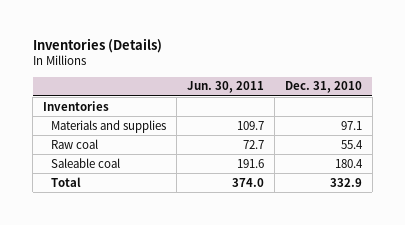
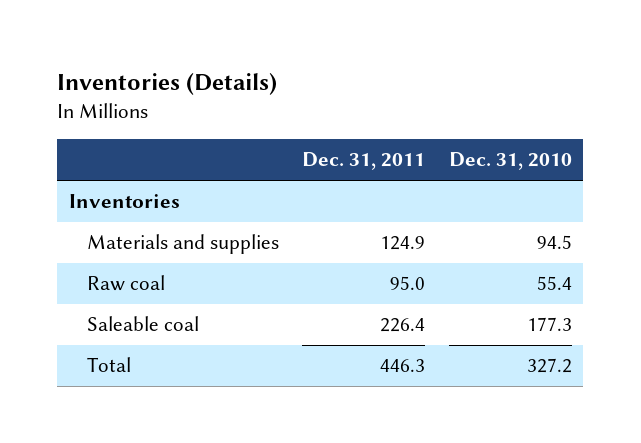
[187,81,265,94] Jun. 30, 2011 -> none
none -> [302,152,426,171] Dec. 31, 2011
[340,120,362,130] 97.1 -> [536,235,572,250] 94.5
[334,158,363,168] 180.4 -> [526,317,572,332] 177.3
[329,177,362,187] 332.9 -> [526,358,572,374] 327.2

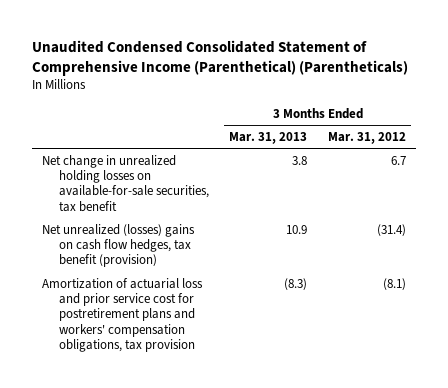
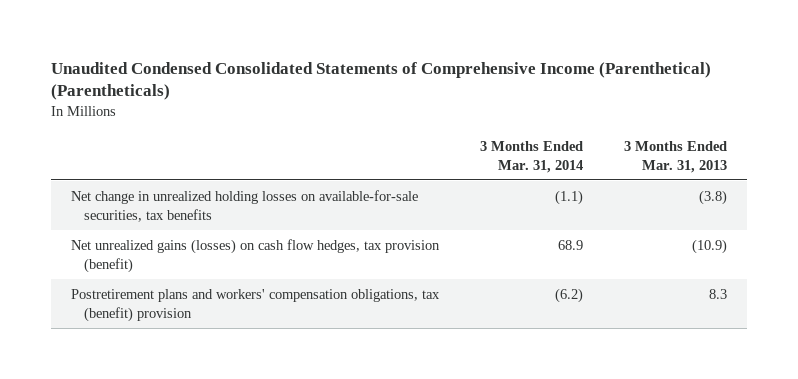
[31,39,408,76] Unaudited Condensed Consolidated Statement of Comprehensive Income (Parenthetical) (Parentheticals) -> [50,61,711,101] Unaudited Condensed Consolidated Statements of Comprehensive Income (Parenthetical) (Parentheticals)
[327,131,406,144] Mar. 31, 2012 -> none
none -> [480,140,584,173] 3 Months Ended Mar. 31, 2014
[42,277,204,353] Amortization of actuarial loss and prior service cost for postretirement plans and workers' compensation obligations, tax provision -> none
[42,154,209,212] Net change in unrealized holding losses on available-for-sale securities, tax benefit -> [71,189,419,222] Net change in unrealized holding losses on available-for-sale securities, tax benefits
[292,155,308,165] 3.8 -> [698,189,727,205] (3.8)
[42,223,196,268] Net unrealized (losses) gains on cash flow hedges, tax benefit (provision) -> [71,238,441,273] Net unrealized gains (losses) on cash flow hedges, tax provision (benefit)
[286,224,308,234] 10.9 -> [691,238,727,254] (10.9)
none -> [71,288,441,322] Postretirement plans and workers' compensation obligations, tax (benefit) provision

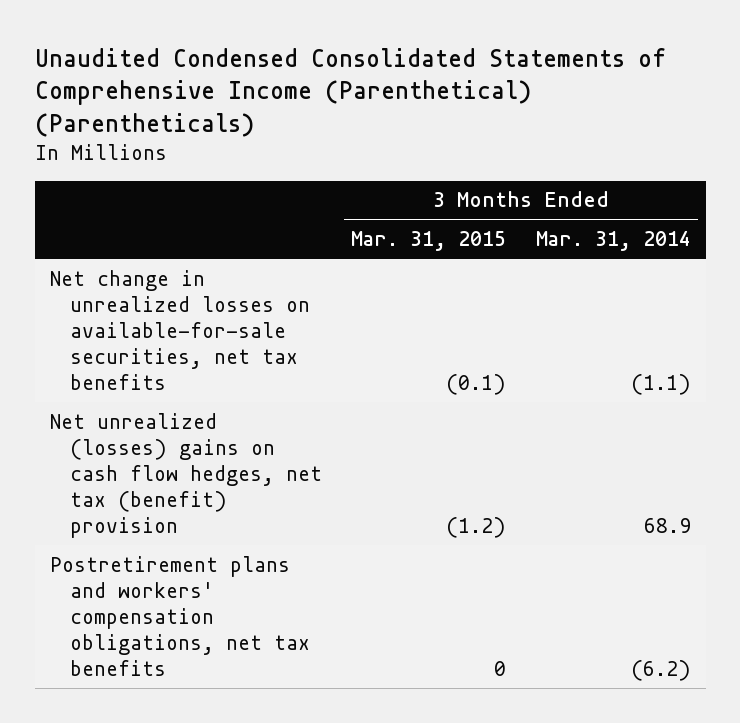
[623,140,727,173] 3 Months Ended Mar. 31, 2013 -> none
none -> [351,231,507,252] Mar. 31, 2015
[71,189,419,222] Net change in unrealized holding losses on available-for-sale securities, tax benefits -> [49,269,310,390] Net change in unrealized losses on available-for-sale securities, net tax benefits
[71,238,441,273] Net unrealized gains (losses) on cash flow hedges, tax provision (benefit) -> [49,412,322,538] Net unrealized (losses) gains on cash flow hedges, net tax (benefit) provision
[71,288,441,322] Postretirement plans and workers' compensation obligations, tax (benefit) provision -> [49,555,310,676] Postretirement plans and workers' compensation obligations, net tax benefits

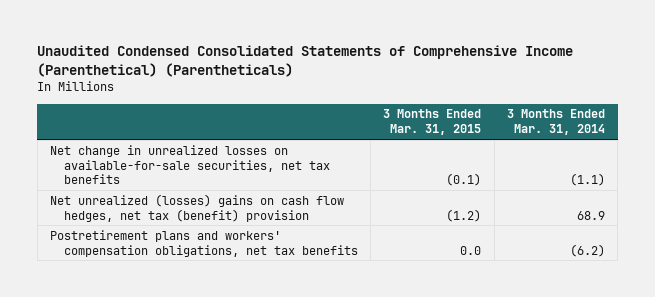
[494,660,507,676] 0 -> [460,245,482,255] 0.0

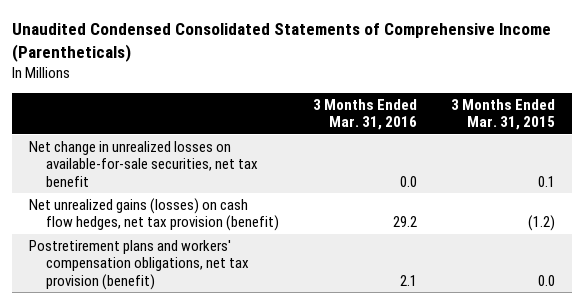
[37,45,574,78] Unaudited Condensed Consolidated Statements of Comprehensive Income (Parenthetical) (Parentheticals) -> [12,23,552,63] Unaudited Condensed Consolidated Statements of Comprehensive Income (Parentheticals)
[506,109,605,136] 3 Months Ended Mar. 31, 2014 -> none
none -> [312,99,417,131] 3 Months Ended Mar. 31, 2016
[50,144,330,185] Net change in unrealized losses on available-for-sale securities, net tax benefits -> [29,141,258,187] Net change in unrealized losses on available-for-sale securities, net tax benefit
[446,173,482,187] (0.1) -> [538,175,556,187] 0.1
[50,193,345,222] Net unrealized (losses) gains on cash flow hedges, net tax (benefit) provision -> [29,198,279,232] Net unrealized gains (losses) on cash flow hedges, net tax provision (benefit)
[50,229,358,257] Postretirement plans and workers' compensation obligations, net tax benefits -> [29,240,249,290] Postretirement plans and workers' compensation obligations, net tax provision (benefit)

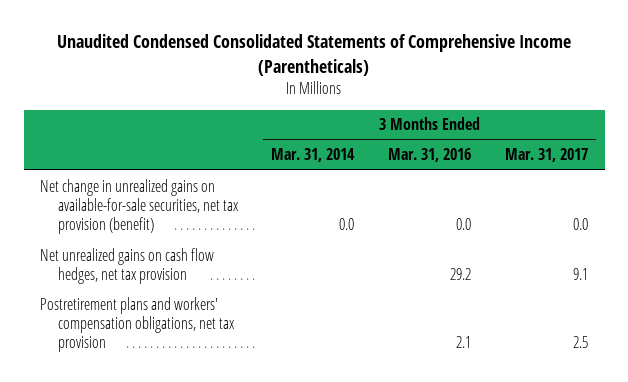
[451,99,556,131] 3 Months Ended Mar. 31, 2015 -> none
none -> [271,148,356,163] Mar. 31, 2014
none -> [504,148,588,163] Mar. 31, 2017
[29,141,258,187] Net change in unrealized losses on available-for-sale securities, net tax benefit -> [40,178,239,235] Net change in unrealized gains on available-for-sale securities, net tax provision (benefit)
[29,198,279,232] Net unrealized gains (losses) on cash flow hedges, net tax provision (benefit) -> [40,247,215,284] Net unrealized gains on cash flow hedges, net tax provision
[29,240,249,290] Postretirement plans and workers' compensation obligations, net tax provision (benefit) -> [40,296,235,353] Postretirement plans and workers' compensation obligations, net tax provision

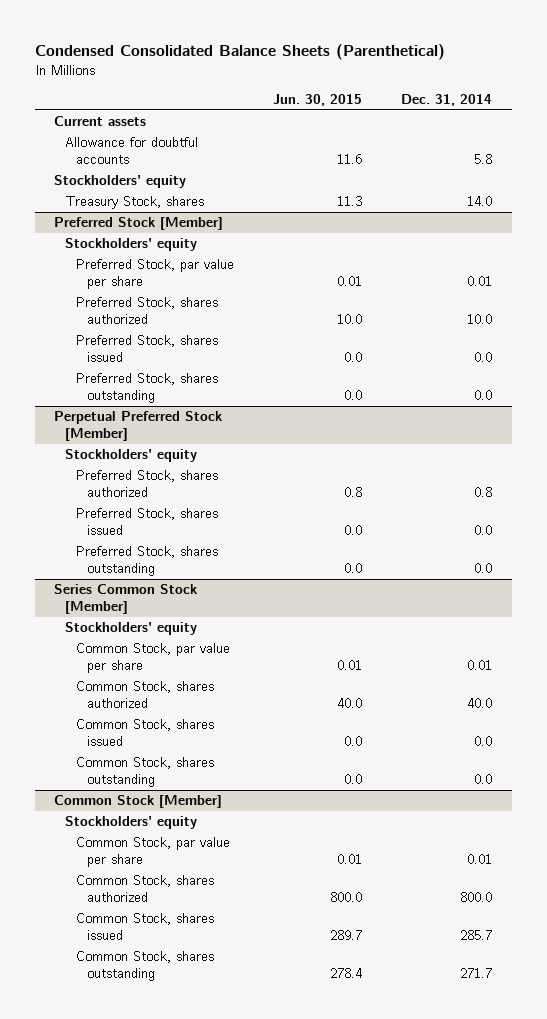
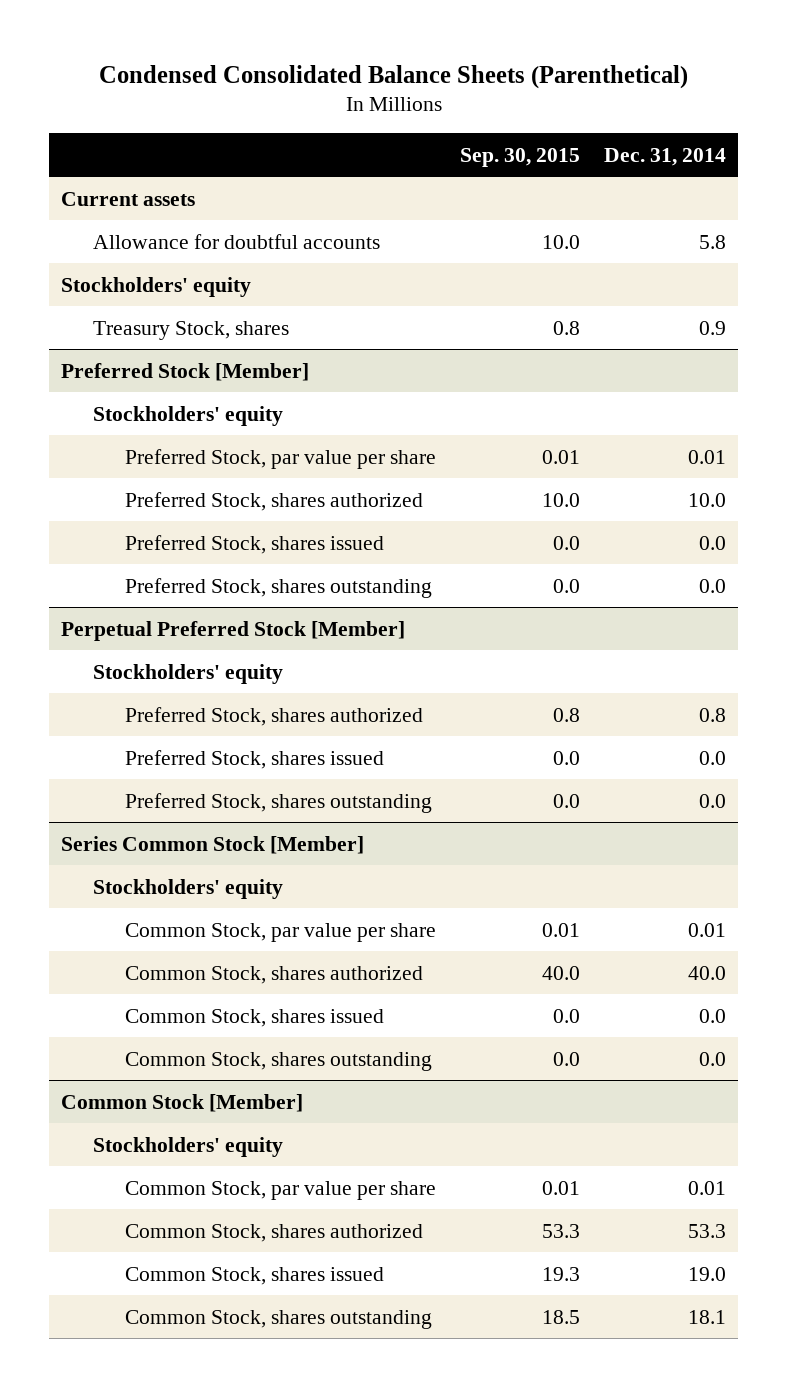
[273,93,363,106] Jun. 30, 2015 -> none
none -> [460,147,581,167] Sep. 30, 2015
[467,196,493,207] 14.0 -> [699,320,727,335] 0.9
[460,892,493,903] 800.0 -> [688,1223,727,1238] 53.3
[460,930,493,941] 285.7 -> [688,1266,727,1281] 19.0
[460,968,493,979] 271.7 -> [688,1309,727,1324] 18.1

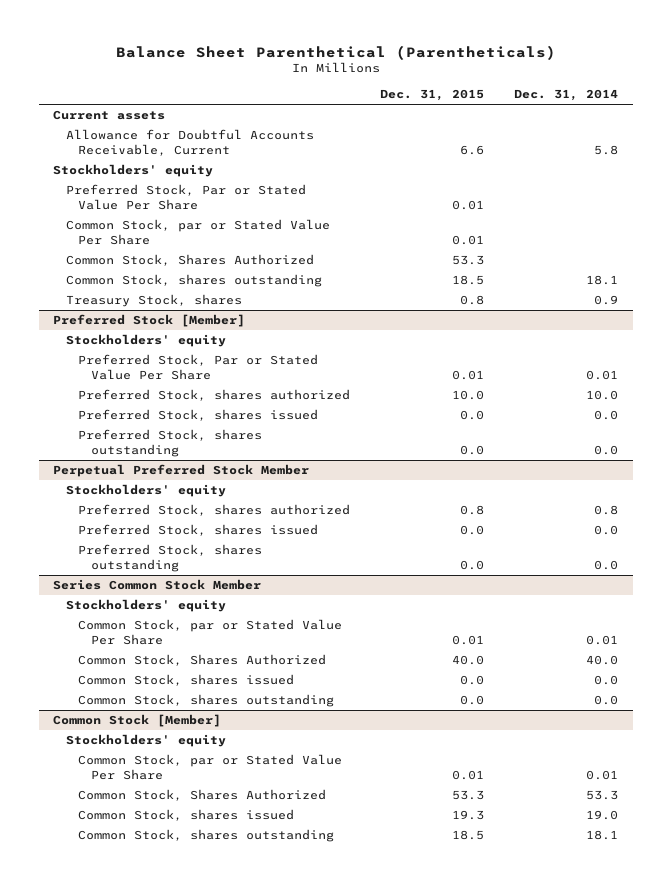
[98,64,688,89] Condensed Consolidated Balance Sheets (Parenthetical) -> [115,44,556,60] Balance Sheet Parenthetical (Parentheticals)
[460,147,581,167] Sep. 30, 2015 -> none
none -> [380,89,485,102] Dec. 31, 2015
[93,233,381,249] Allowance for doubtful accounts -> [65,129,314,157] Allowance for Doubtful Accounts Receivable, Current
none -> [65,184,306,211] Preferred Stock, Par or Stated Value Per Share
none -> [65,219,330,246] Common Stock, par or Stated Value Per Share
none -> [65,254,314,267] Common Stock, Shares Authorized
none -> [65,274,322,288] Common Stock, shares outstanding
[125,448,437,469] Preferred Stock, par value per share -> [78,354,319,381] Preferred Stock, Par or Stated Value Per Share
[61,620,406,641] Perpetual Preferred Stock [Member] -> [53,464,310,478] Perpetual Preferred Stock Member
[61,835,365,854] Series Common Stock [Member] -> [53,579,262,591] Series Common Stock Member
[125,922,437,942] Common Stock, par value per share -> [78,619,343,646] Common Stock, par or Stated Value Per Share
[125,965,424,984] Common Stock, shares authorized -> [78,654,327,667] Common Stock, Shares Authorized
[125,1180,437,1200] Common Stock, par value per share -> [78,754,343,781] Common Stock, par or Stated Value Per Share
[125,1223,424,1242] Common Stock, shares authorized -> [78,789,327,802] Common Stock, Shares Authorized

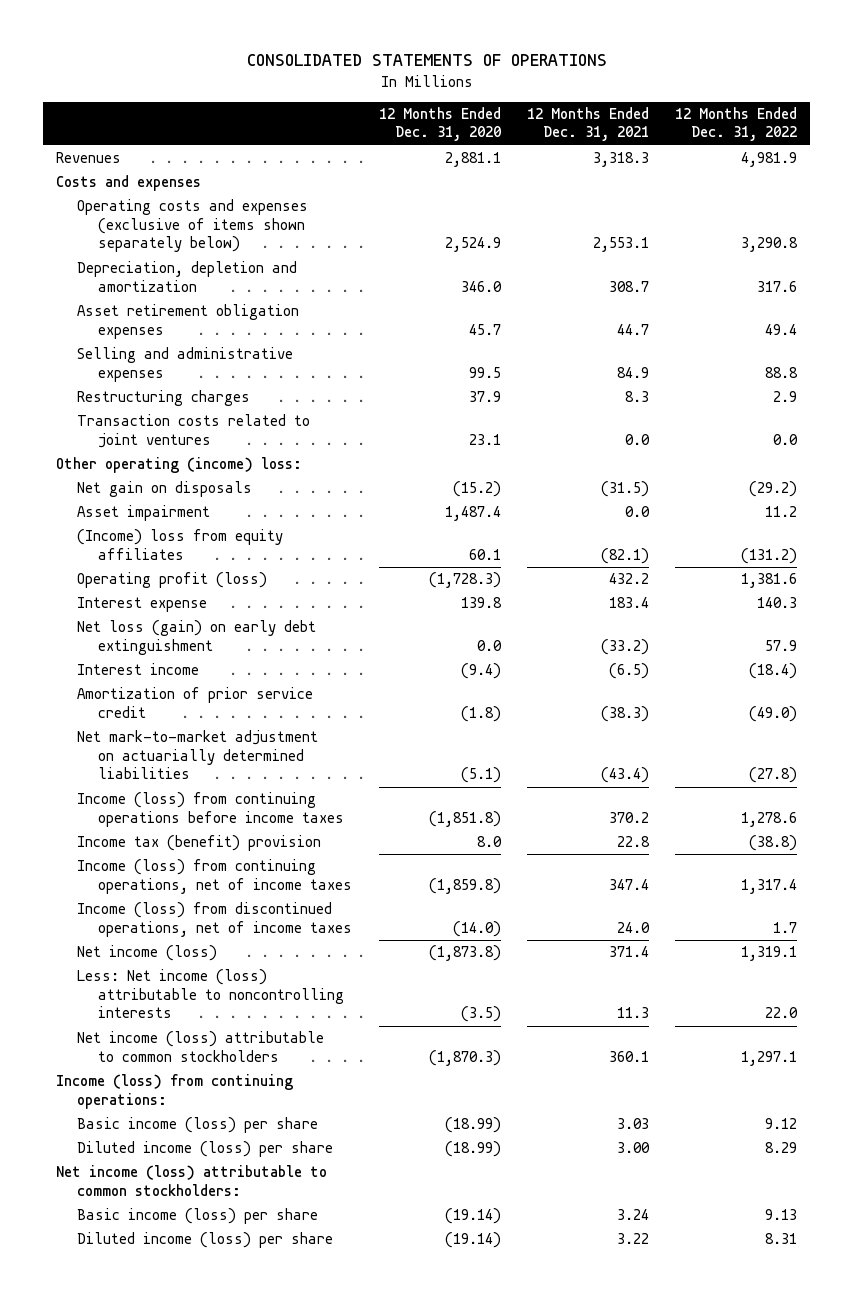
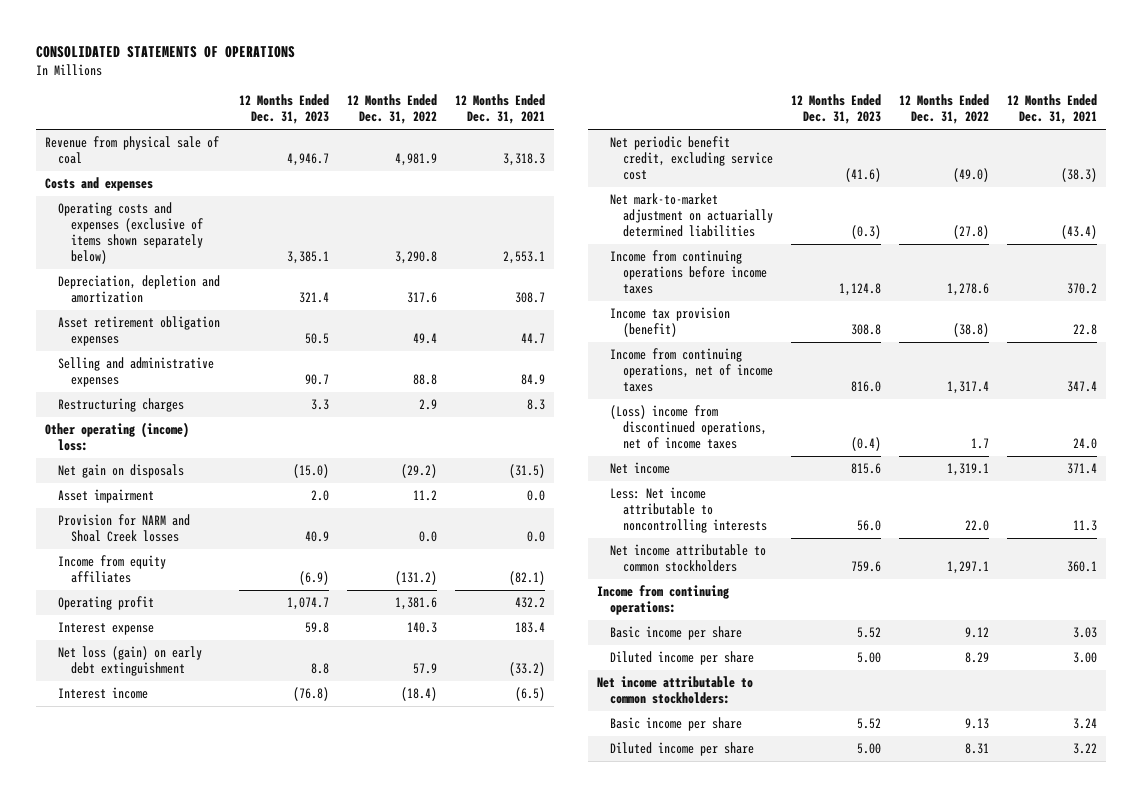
[378,106,501,142] 12 Months Ended Dec. 31, 2020 -> none
none -> [239,94,330,125] 12 Months Ended Dec. 31, 2023
[56,152,122,164] Revenues -> [45,136,220,165] Revenue from physical sale of coal
[77,414,311,448] Transaction costs related to joint ventures -> none
none -> [58,514,191,543] Provision for NARM and Shoal Creek losses
[77,529,284,560] (Income) loss from equity affiliates -> [58,555,167,584] Income from equity affiliates
[77,572,268,589] Operating profit (loss) -> [58,596,155,611] Operating profit
[77,687,314,718] Amortization of prior service credit -> [609,136,773,181] Net periodic benefit credit, excluding service cost
[77,792,345,827] Income (loss) from continuing operations before income taxes -> [609,250,767,295] Income from continuing operations before income taxes
[77,835,322,852] Income tax (benefit) provision -> [609,307,730,338] Income tax provision (benefit)
[77,859,353,894] Income (loss) from continuing operations, net of income taxes -> [609,348,773,393] Income from continuing operations, net of income taxes
[77,902,353,937] Income (loss) from discontinued operations, net of income taxes -> [609,405,767,450] (Loss) income from discontinued operations, net of income taxes
[77,945,218,962] Net income (loss) -> [609,462,670,475] Net income
[77,969,345,1019] Less: Net income (loss) attributable to noncontrolling interests -> [609,487,767,534] Less: Net income attributable to noncontrolling interests
[77,1031,325,1062] Net income (loss) attributable to common stockholders -> [609,544,766,573] Net income attributable to common stockholders
[56,1074,294,1109] Income (loss) from continuing operations: -> [596,585,729,616] Income from continuing operations:
[77,1117,319,1134] Basic income (loss) per share -> [609,626,742,641] Basic income per share
[77,1141,334,1158] Diluted income (loss) per share -> [609,651,754,666] Diluted income per share
[56,1165,328,1196] Net income (loss) attributable to common stockholders: -> [596,676,753,705] Net income attributable to common stockholders:
[77,1208,319,1225] Basic income (loss) per share -> [609,717,742,732] Basic income per share
[77,1232,334,1249] Diluted income (loss) per share -> [609,742,754,757] Diluted income per share

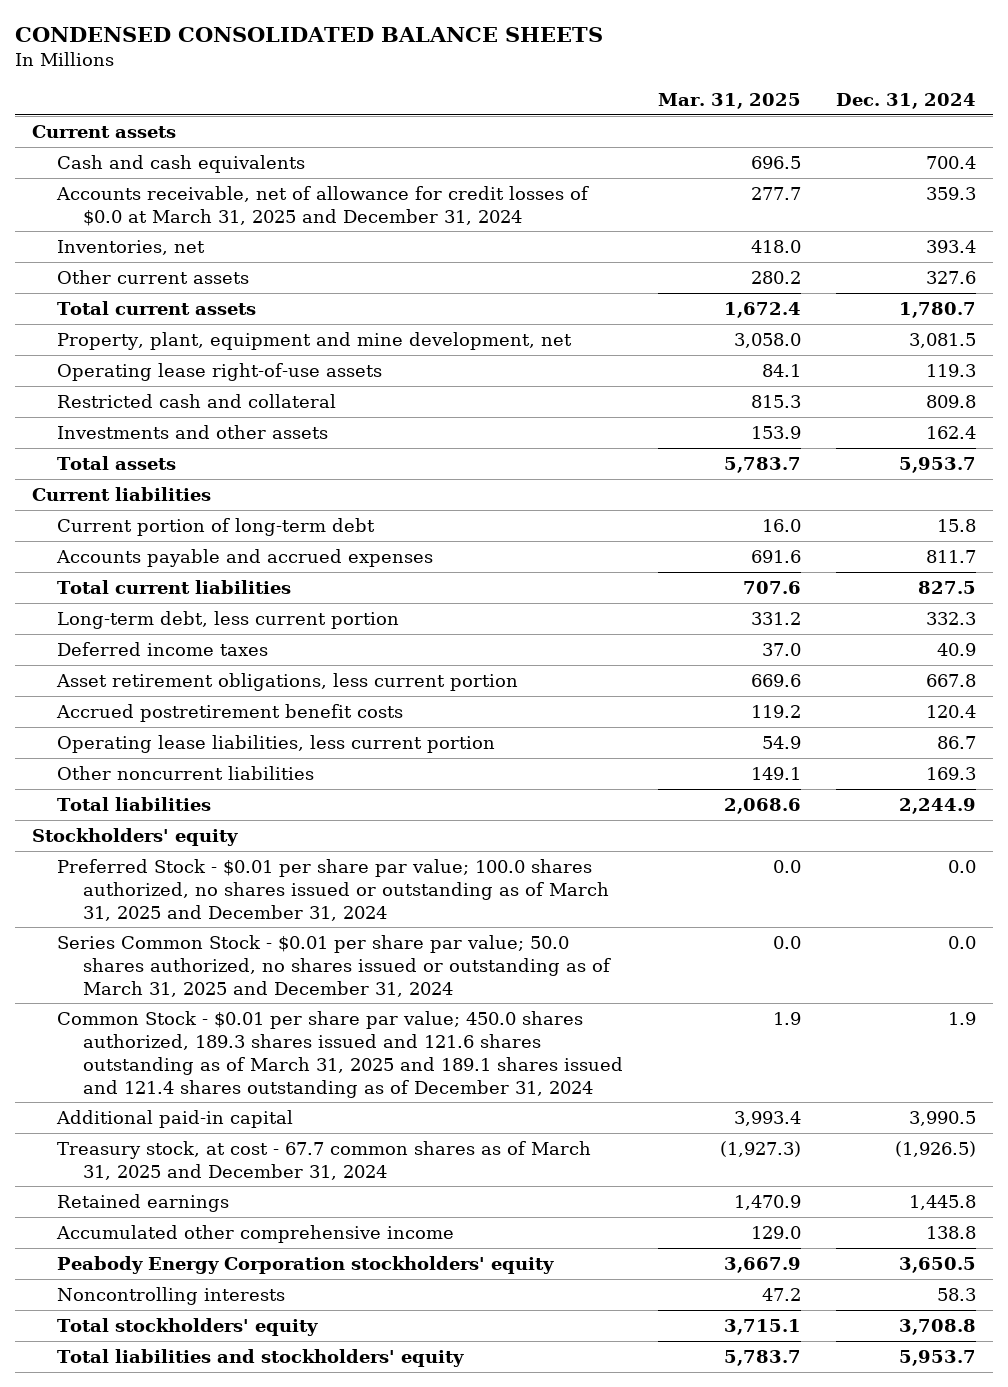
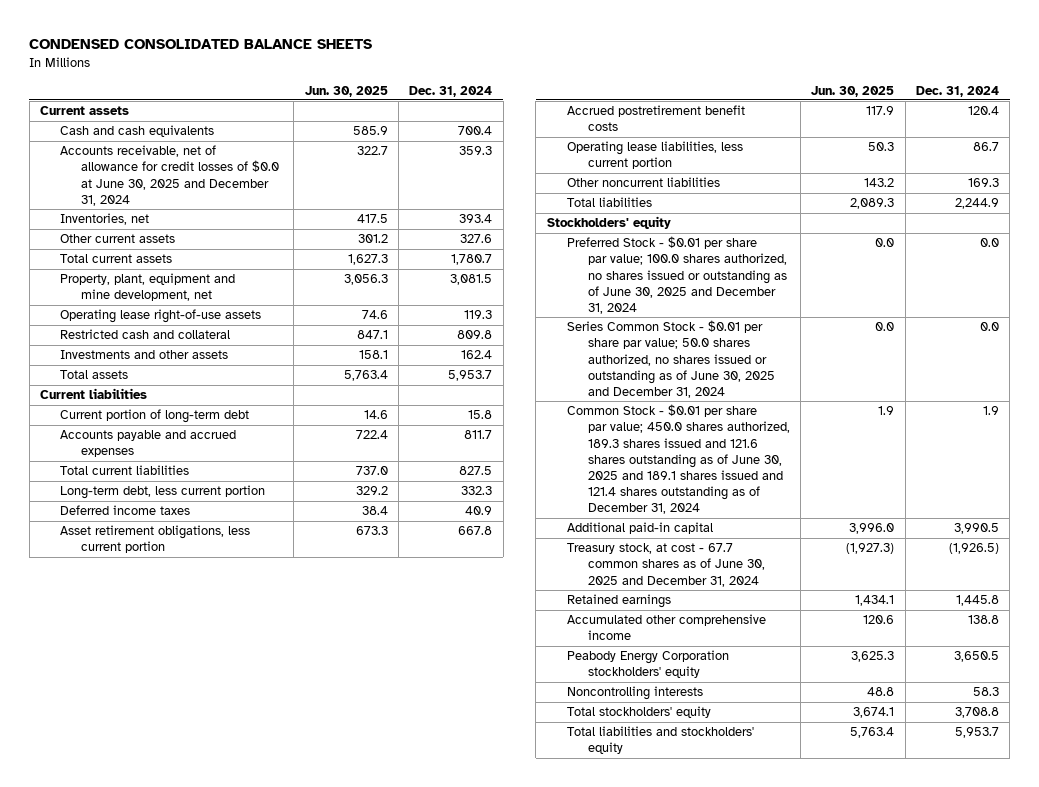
[657,92,801,109] Mar. 31, 2025 -> none
none -> [304,85,388,97] Jun. 30, 2025
[56,185,590,226] Accounts receivable, net of allowance for credit losses of $0.0 at March 31, 2025 and December 31, 2024 -> [60,145,280,206] Accounts receivable, net of allowance for credit losses of $0.0 at June 30, 2025 and December 31, 2024
[57,858,609,921] Preferred Stock - $0.01 per share par value; 100.0 shares authorized, no shares issued or outstanding as of March 31, 2025 and December 31, 2024 -> [567,236,787,315] Preferred Stock - $0.01 per share par value; 100.0 shares authorized, no shares issued or outstanding as of June 30, 2025 and December 31, 2024
[57,934,611,997] Series Common Stock - $0.01 per share par value; 50.0 shares authorized, no shares issued or outstanding as of March 31, 2025 and December 31, 2024 -> [567,320,775,399] Series Common Stock - $0.01 per share par value; 50.0 shares authorized, no shares issued or outstanding as of June 30, 2025 and December 31, 2024
[57,1010,623,1098] Common Stock - $0.01 per share par value; 450.0 shares authorized, 189.3 shares issued and 121.6 shares outstanding as of March 31, 2025 and 189.1 shares issued and 121.4 shares outstanding as of December 31, 2024 -> [567,404,790,515] Common Stock - $0.01 per share par value; 450.0 shares authorized, 189.3 shares issued and 121.6 shares outstanding as of June 30, 2025 and 189.1 shares issued and 121.4 shares outstanding as of December 31, 2024
[57,1140,592,1180] Treasury stock, at cost - 67.7 common shares as of March 31, 2025 and December 31, 2024 -> [567,543,765,587] Treasury stock, at cost - 67.7 common shares as of June 30, 2025 and December 31, 2024

